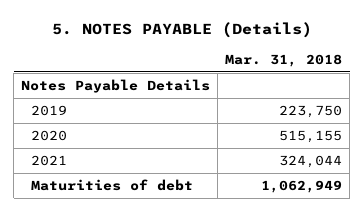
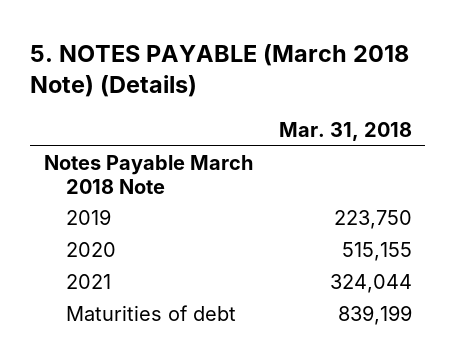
[51,21,312,38] 5. NOTES PAYABLE (Details) -> [30,43,410,98] 5. NOTES PAYABLE (March 2018 Note) (Details)
[21,79,211,94] Notes Payable Details -> [43,155,253,194] Notes Payable March 2018 Note
[261,180,343,194] 1,062,949 -> [337,305,412,326] 839,199

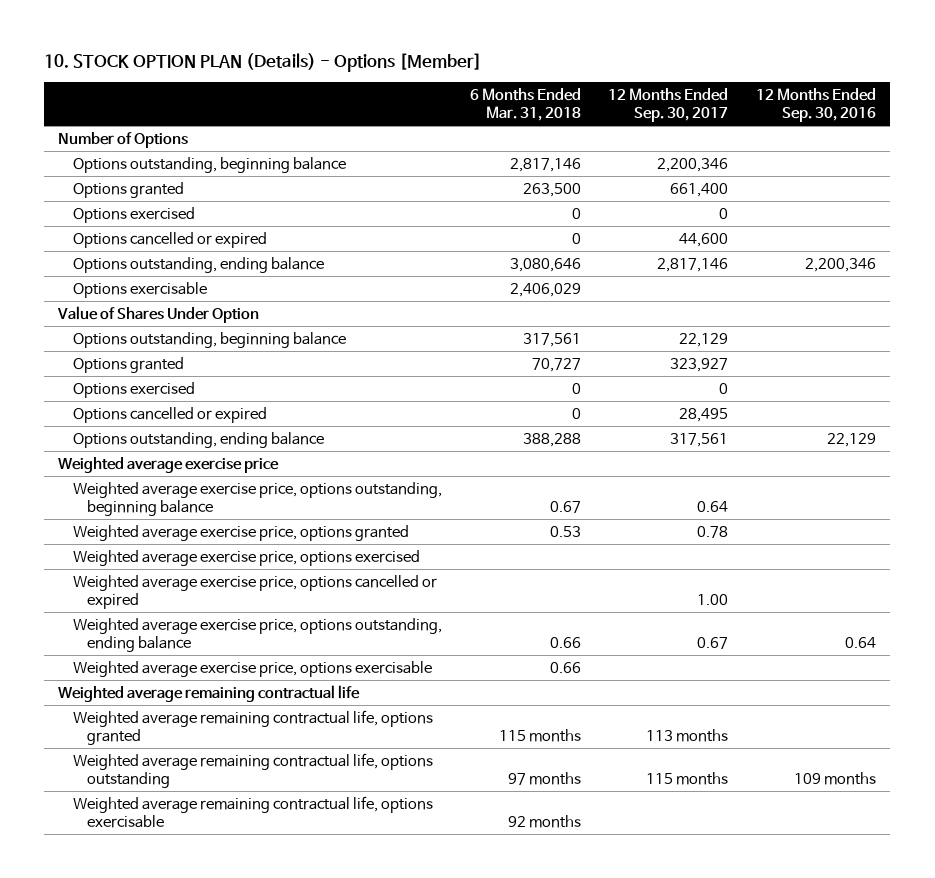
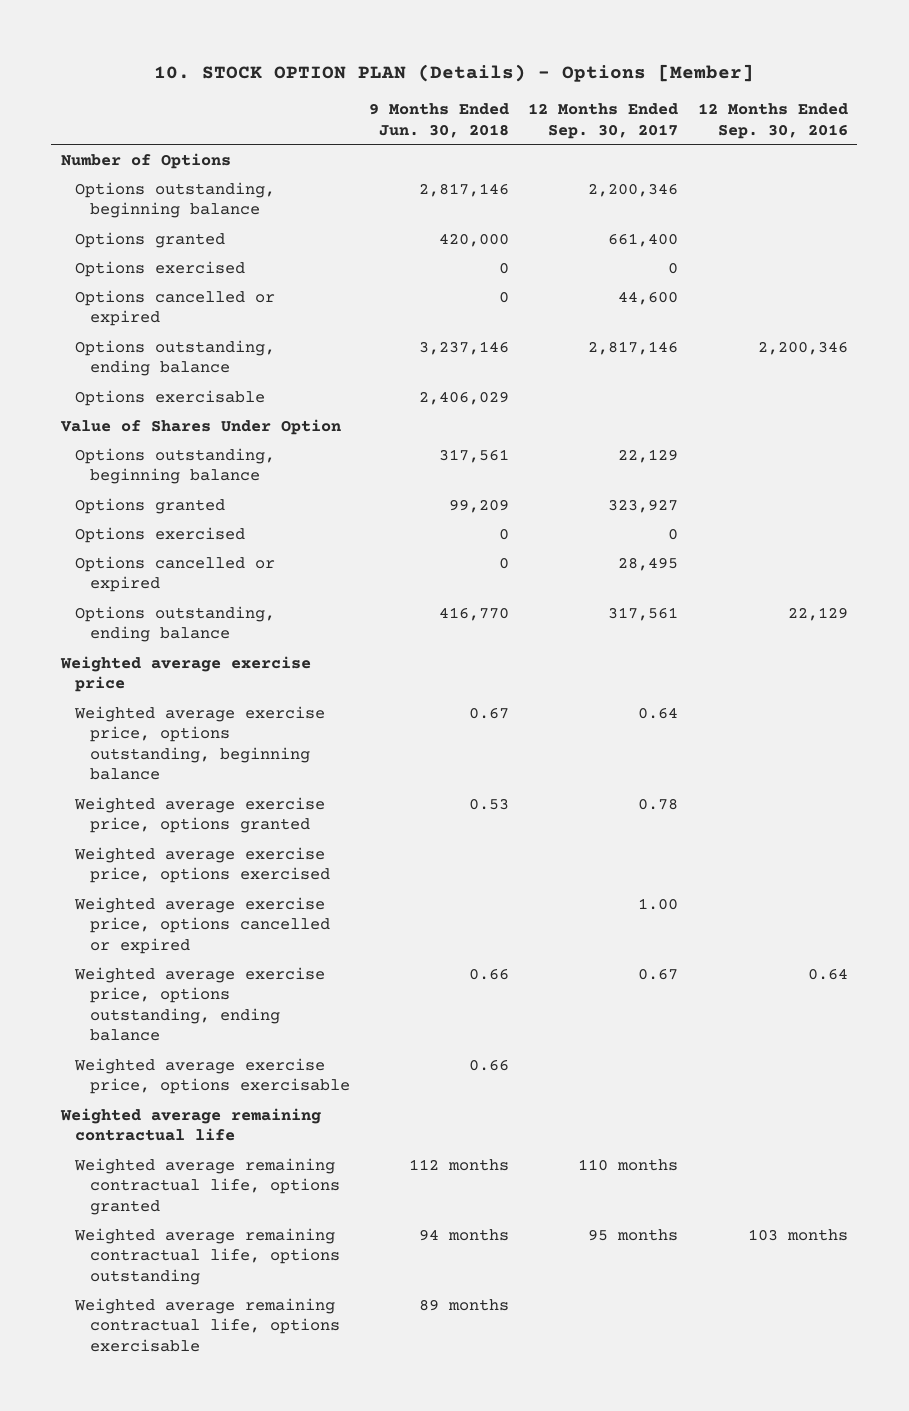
[469,88,581,122] 6 Months Ended Mar. 31, 2018 -> none
none -> [369,103,510,138] 9 Months Ended Jun. 30, 2018
[646,728,729,742] 113 months -> [578,1158,679,1171] 110 months
[646,771,729,785] 115 months -> [588,1228,679,1241] 95 months
[794,771,877,785] 109 months -> [747,1228,848,1241] 103 months

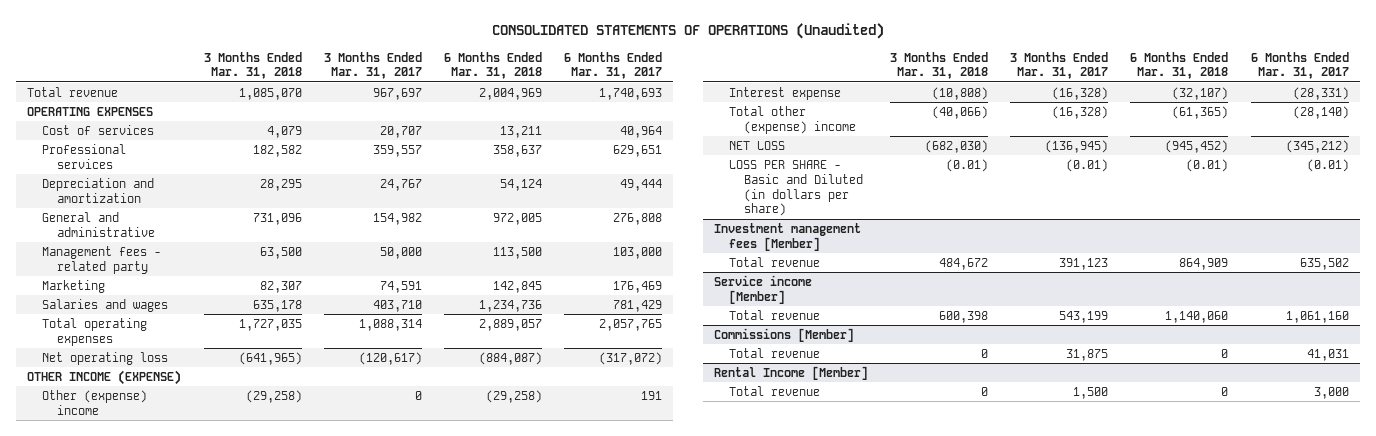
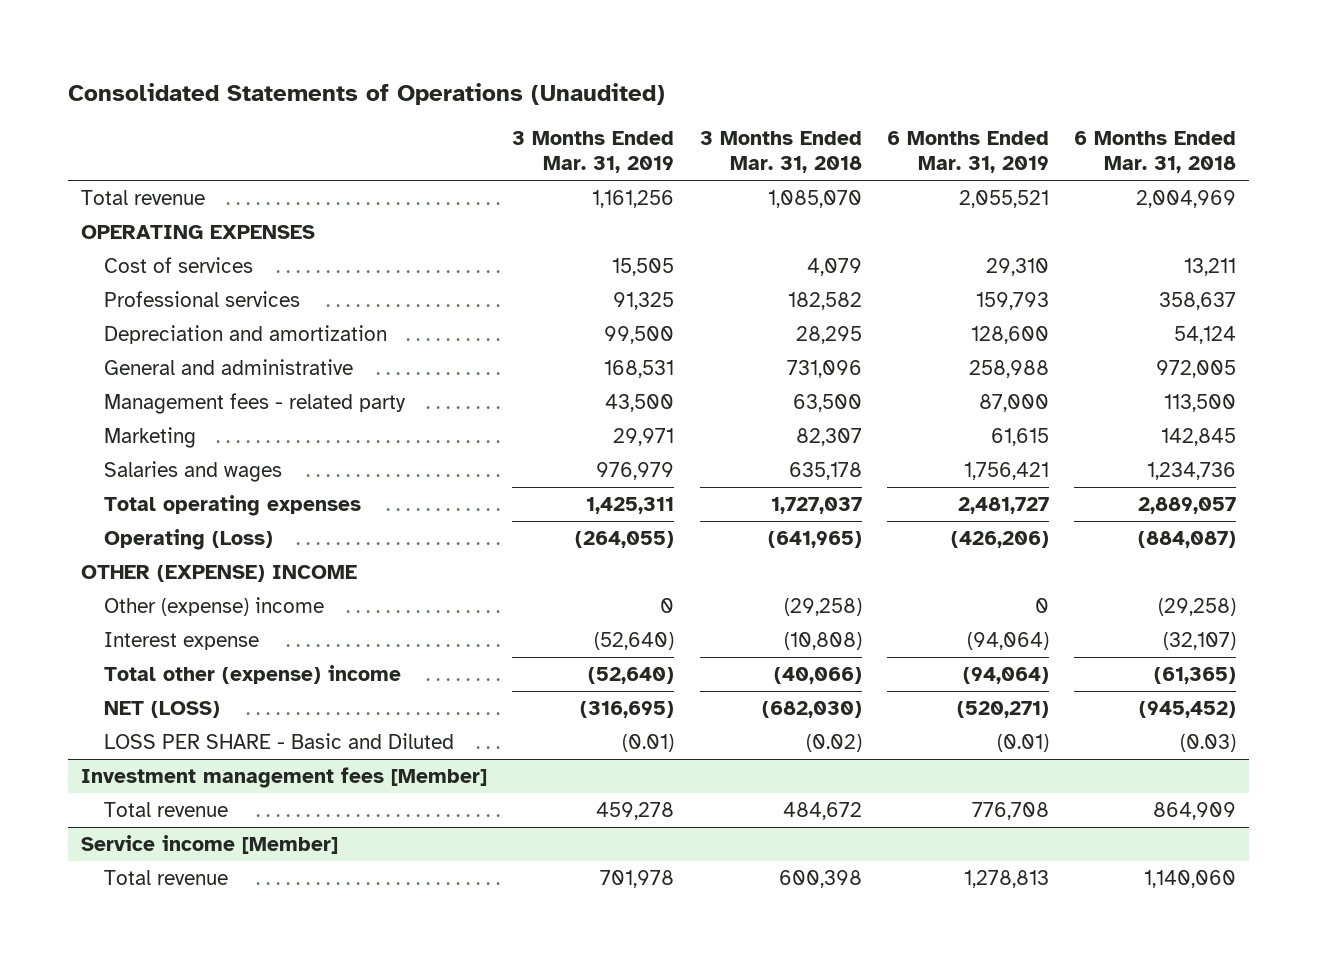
[492,23,885,40] CONSOLIDATED STATEMENTS OF OPERATIONS (Unaudited) -> [68,82,666,105] Consolidated Statements of Operations (Unaudited)
[323,51,422,80] 3 Months Ended Mar. 31, 2017 -> none
[563,51,662,80] 6 Months Ended Mar. 31, 2017 -> none
none -> [512,131,675,174] 3 Months Ended Mar. 31, 2019
none -> [886,131,1049,174] 6 Months Ended Mar. 31, 2019
[238,319,302,332] 1,727,035 -> [770,496,862,514] 1,727,037
[42,352,169,366] Net operating loss -> [104,528,274,550] Operating (Loss)
[27,370,182,386] OTHER INCOME (EXPENSE) -> [81,564,358,582] OTHER (EXPENSE) INCOME
[729,141,786,151] NET LOSS -> [104,700,221,718] NET (LOSS)
[729,160,864,217] LOSS PER SHARE - Basic and Diluted (in dollars per share) -> [104,732,455,749] LOSS PER SHARE - Basic and Diluted
[946,159,989,173] (0.01) -> [805,733,862,752] (0.02)
[1186,159,1229,173] (0.01) -> [1180,733,1237,752] (0.03)
[714,328,855,343] Commissions [Member] -> none
[729,348,821,359] Total revenue -> none
[714,366,869,381] Rental Income [Member] -> none
[729,386,821,397] Total revenue -> none

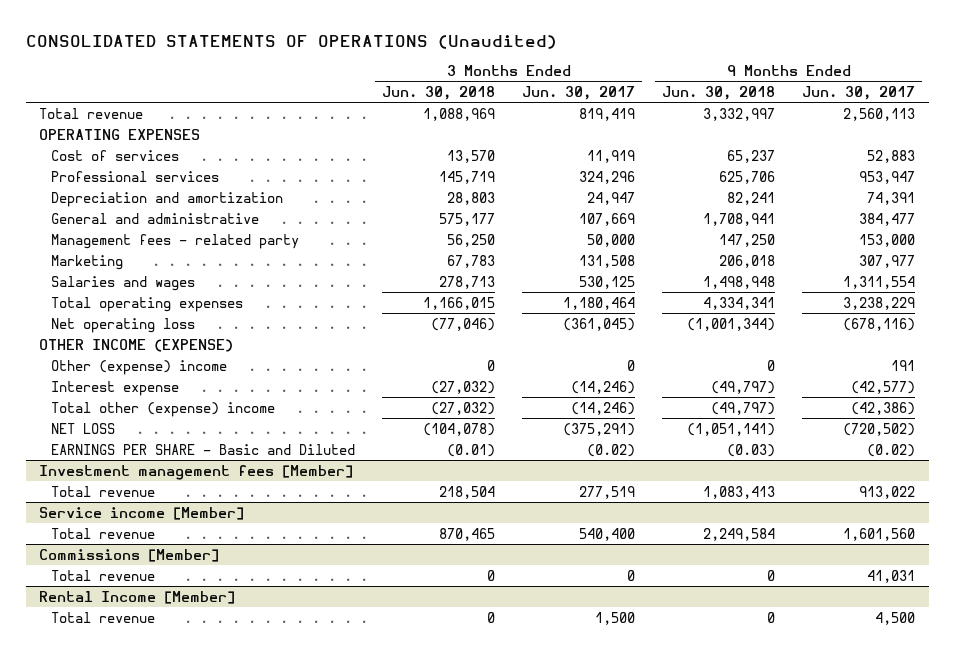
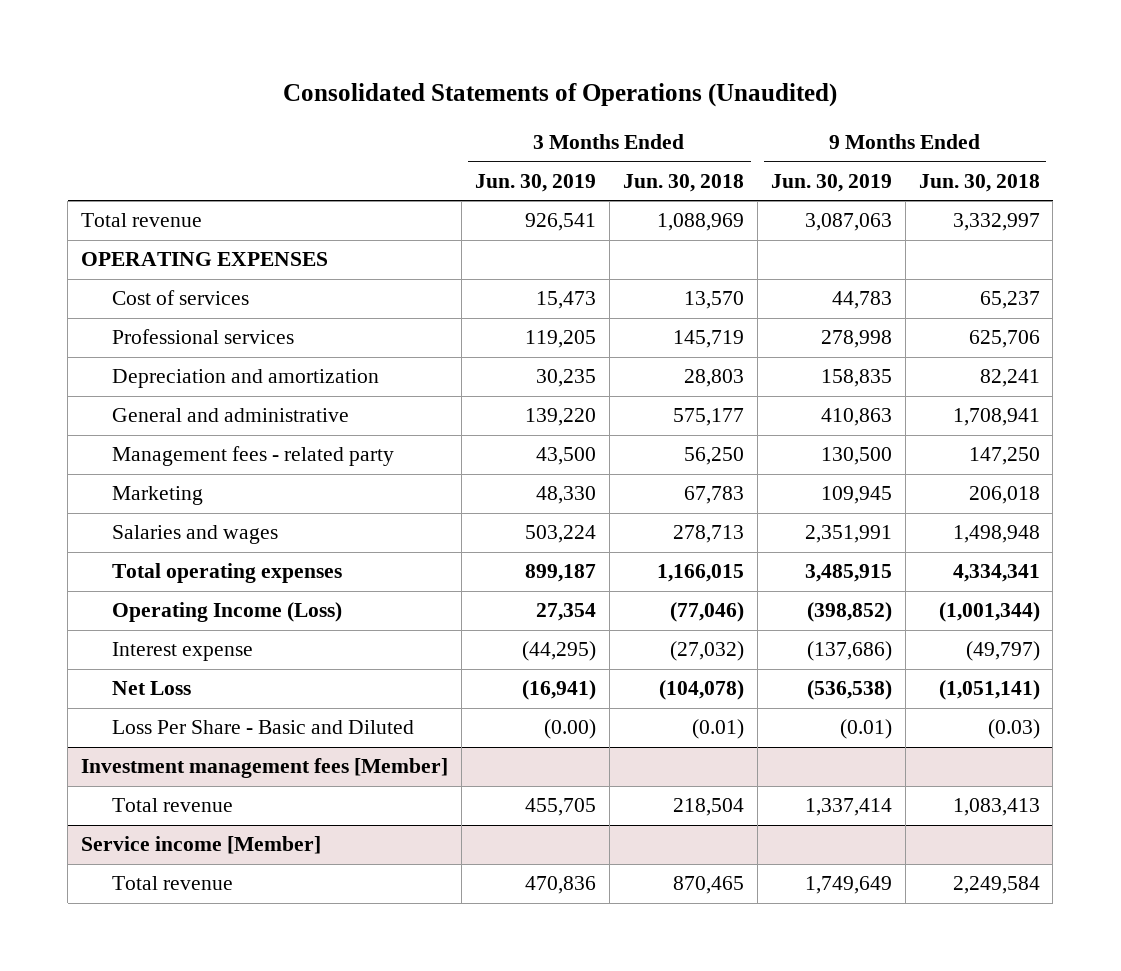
[25,34,557,49] CONSOLIDATED STATEMENTS OF OPERATIONS (Unaudited) -> [283,83,838,108] Consolidated Statements of Operations (Unaudited)
[522,85,636,100] Jun. 30, 2017 -> none
[802,85,916,100] Jun. 30, 2017 -> none
none -> [475,174,597,193] Jun. 30, 2019
none -> [770,174,892,193] Jun. 30, 2019
[39,338,234,352] OTHER INCOME (EXPENSE) -> none
[50,359,227,375] Other (expense) income -> none
[50,317,195,333] Net operating loss -> [111,602,342,623] Operating Income (Loss)
[50,401,275,417] Total other (expense) income -> none
[50,422,115,434] NET LOSS -> [111,681,191,696] Net Loss
[50,443,355,455] EARNINGS PER SHARE - Basic and Diluted -> [111,720,414,735] Loss Per Share - Basic and Diluted
[39,548,220,562] Commissions [Member] -> none
[50,569,155,581] Total revenue -> none
[39,590,236,604] Rental Income [Member] -> none
[50,611,155,623] Total revenue -> none

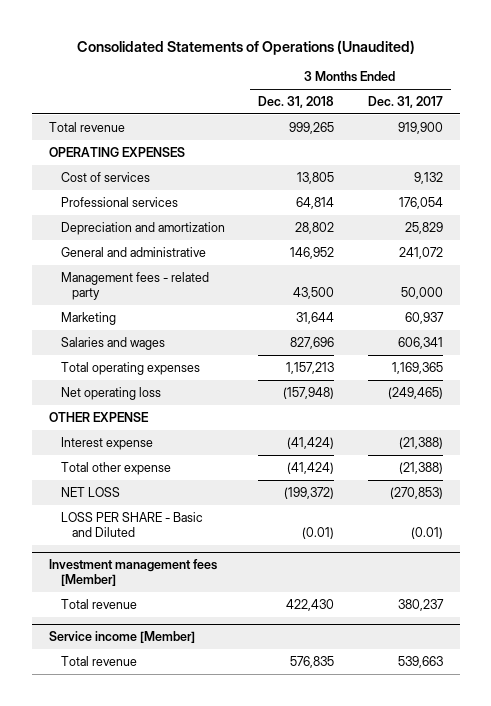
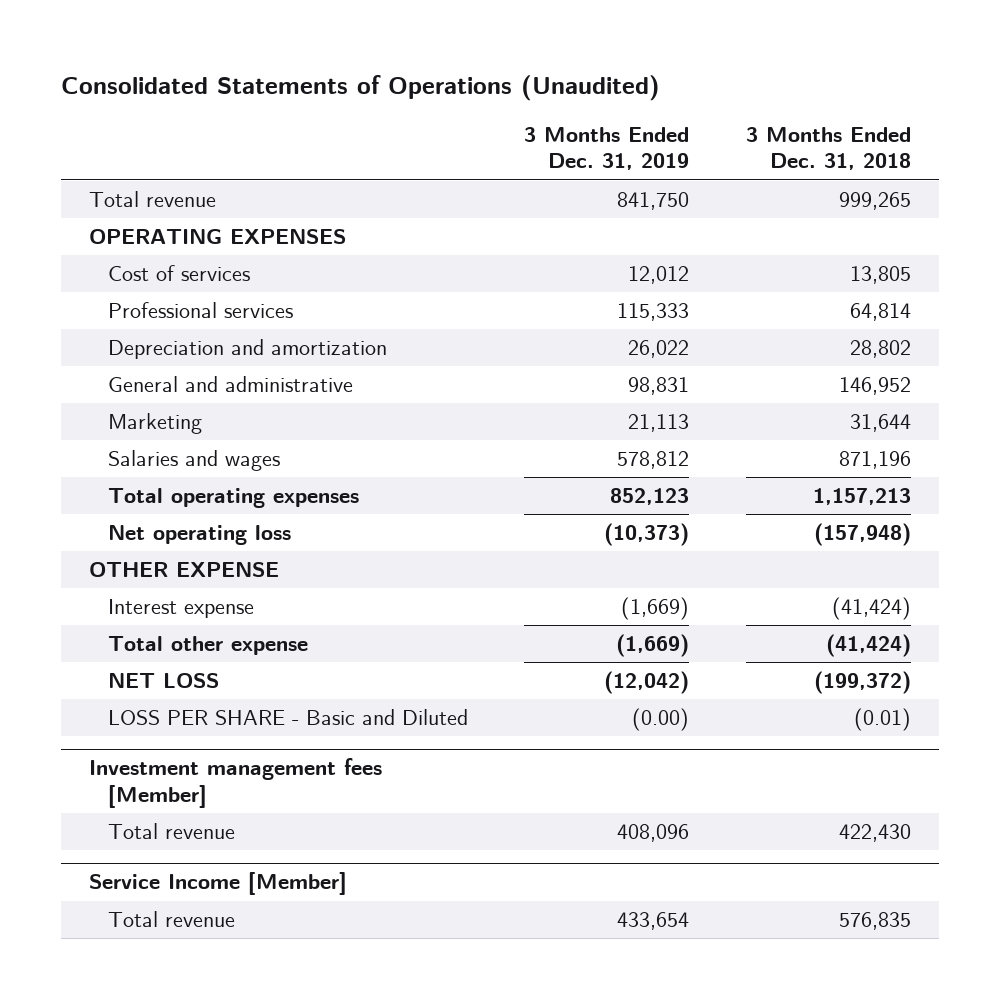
[367,96,443,109] Dec. 31, 2017 -> none
none -> [524,126,690,171] 3 Months Ended Dec. 31, 2019
[60,272,209,300] Management fees - related party -> none
[290,337,335,350] 827,696 -> [838,451,911,470] 871,196
[48,631,195,644] Service income [Member] -> [89,872,348,896] Service Income [Member]

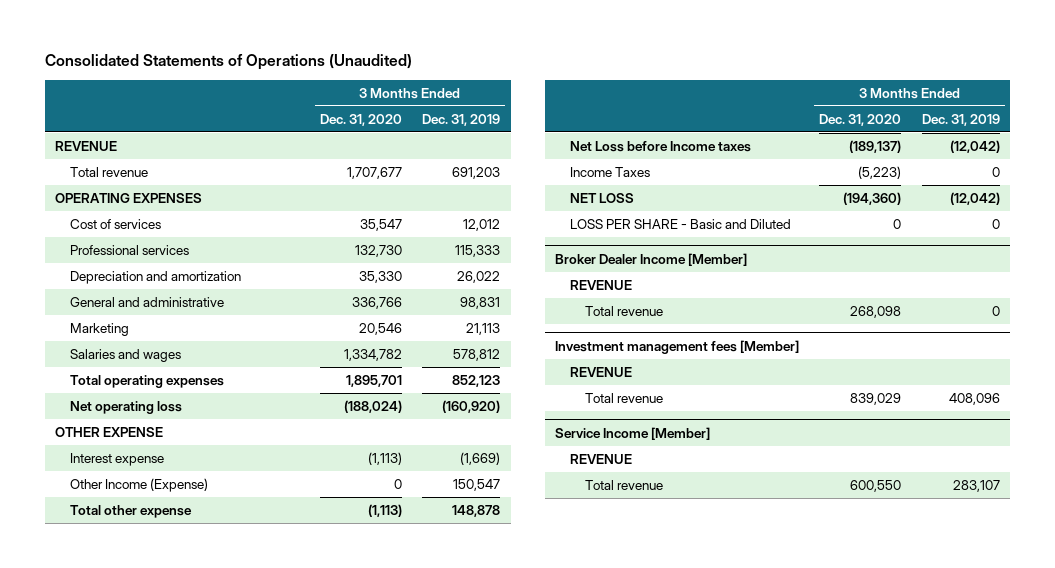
[745,126,911,171] 3 Months Ended Dec. 31, 2018 -> none
none -> [319,113,402,126] Dec. 31, 2020
none -> [55,140,118,151] REVENUE
[617,192,690,211] 841,750 -> [452,166,501,179] 691,203
[604,523,690,547] (10,373) -> [442,399,501,413] (160,920)
none -> [70,477,209,492] Other Income (Expense)
[616,634,690,658] (1,669) -> [452,504,501,517] 148,878
none -> [569,140,751,152] Net Loss before Income taxes
none -> [569,166,650,177] Income Taxes
[632,708,690,732] (0.00) -> [991,218,1000,229] 0
none -> [554,252,747,266] Broker Dealer Income [Member]
none -> [569,279,632,290] REVENUE
none -> [584,305,663,316] Total revenue
none -> [569,366,632,377] REVENUE
none -> [569,453,632,464] REVENUE
[617,912,690,931] 433,654 -> [952,479,1000,492] 283,107

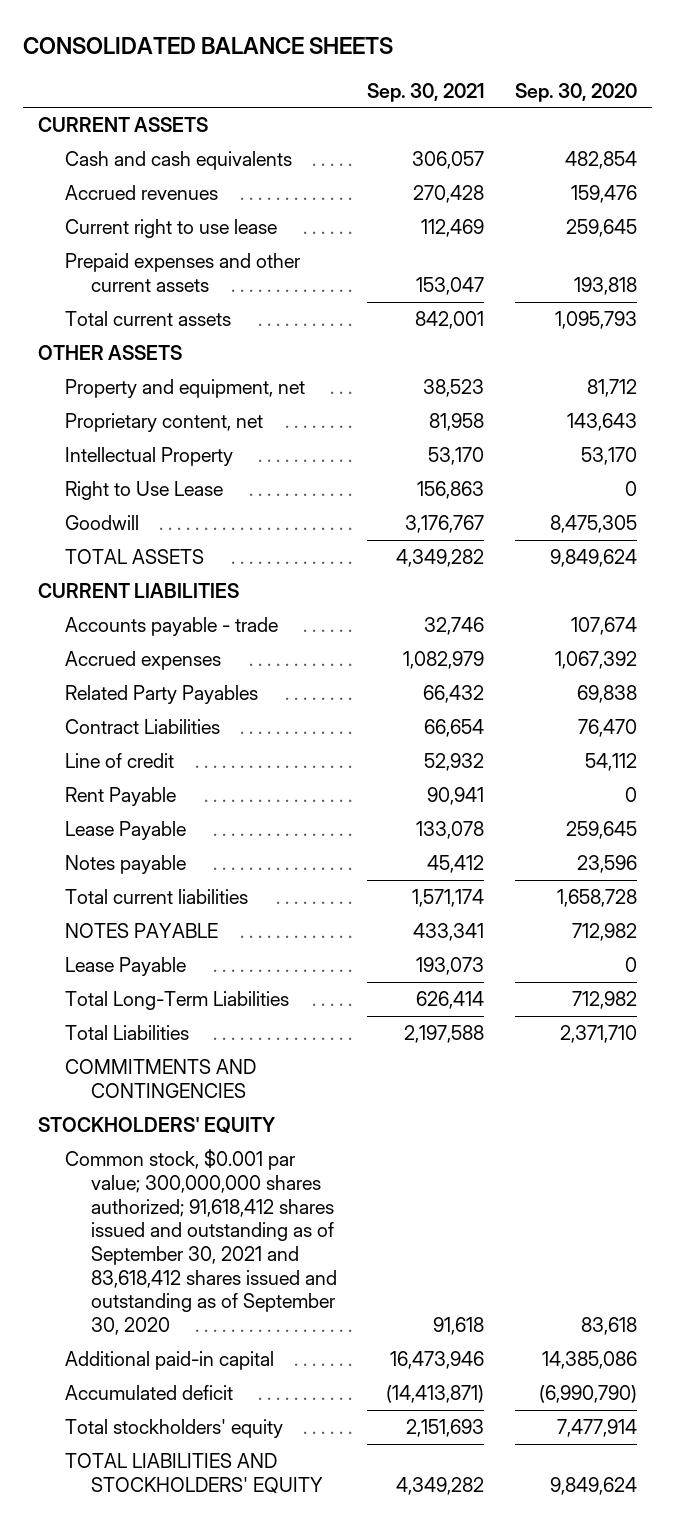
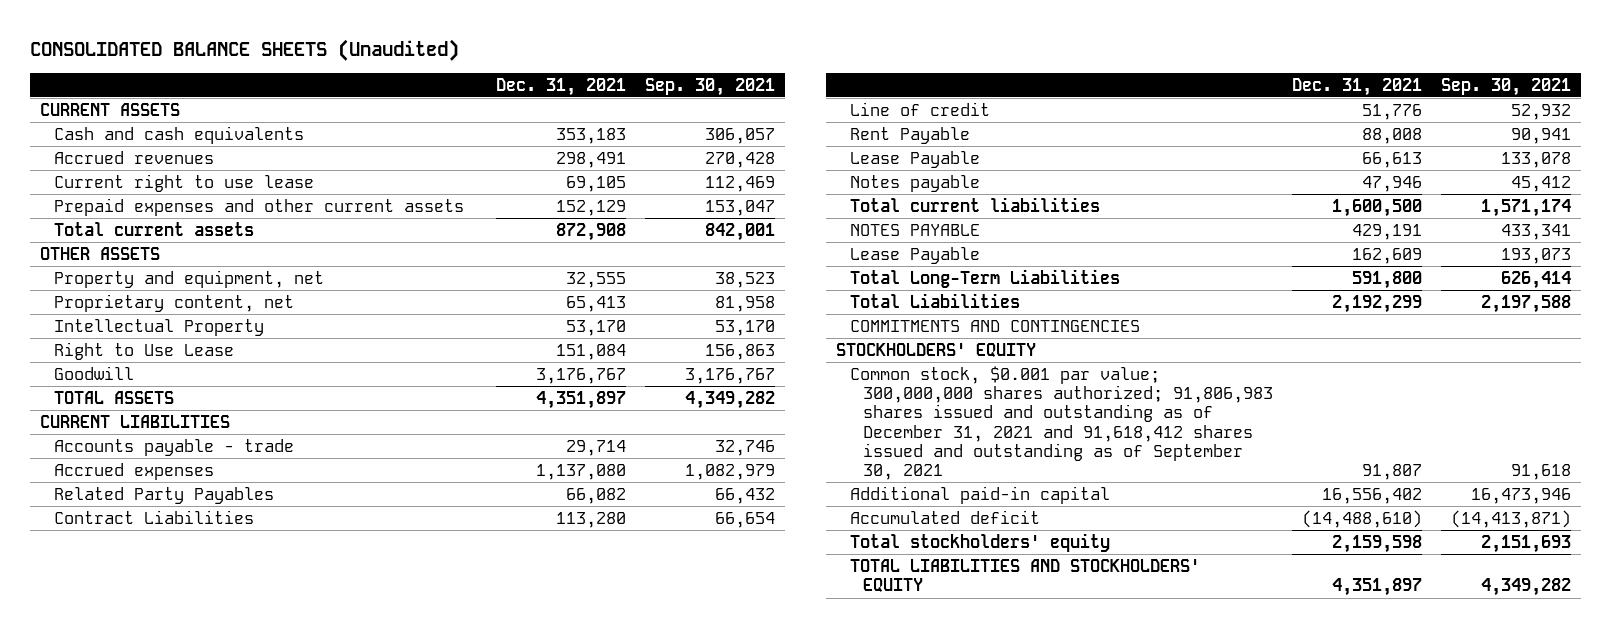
[23,36,394,54] CONSOLIDATED BALANCE SHEETS -> [30,39,460,62] CONSOLIDATED BALANCE SHEETS (Unaudited)
[514,82,637,102] Sep. 30, 2020 -> none
none -> [496,77,627,96] Dec. 31, 2021
[64,1149,337,1336] Common stock, $0.001 par value; 300,000,000 shares authorized; 91,618,412 shares issued and outstanding as of September 30, 2021 and 83,618,412 shares issued and outstanding as of September 30, 2020 -> [849,365,1274,480] Common stock, $0.001 par value; 300,000,000 shares authorized; 91,806,983 shares issued and outstanding as of December 31, 2021 and 91,618,412 shares issued and outstanding as of September 30, 2021

